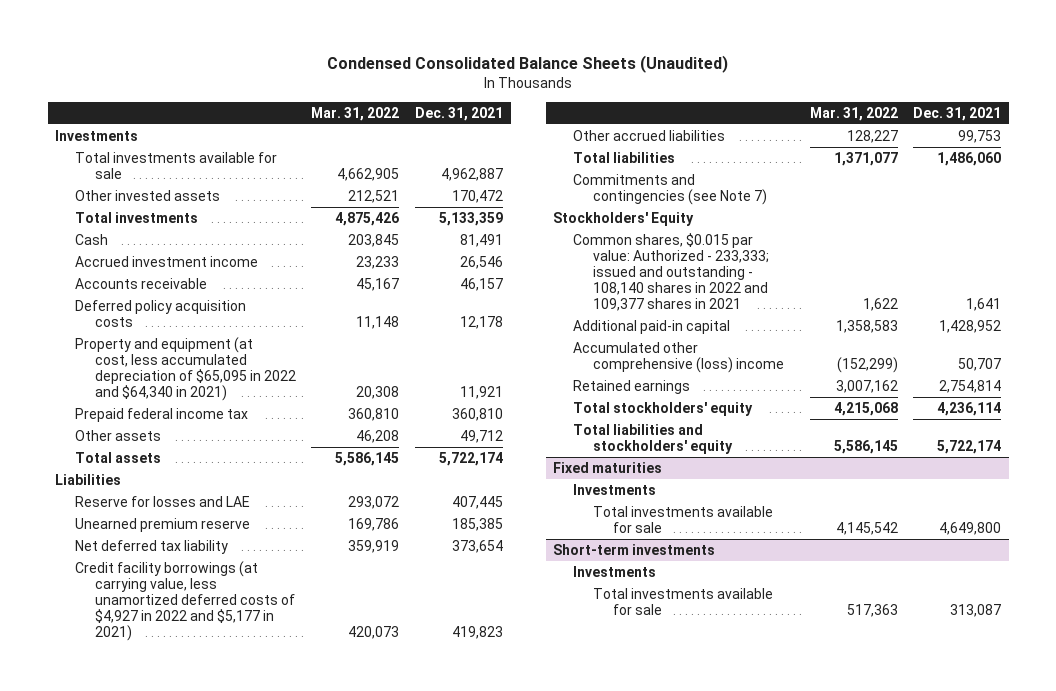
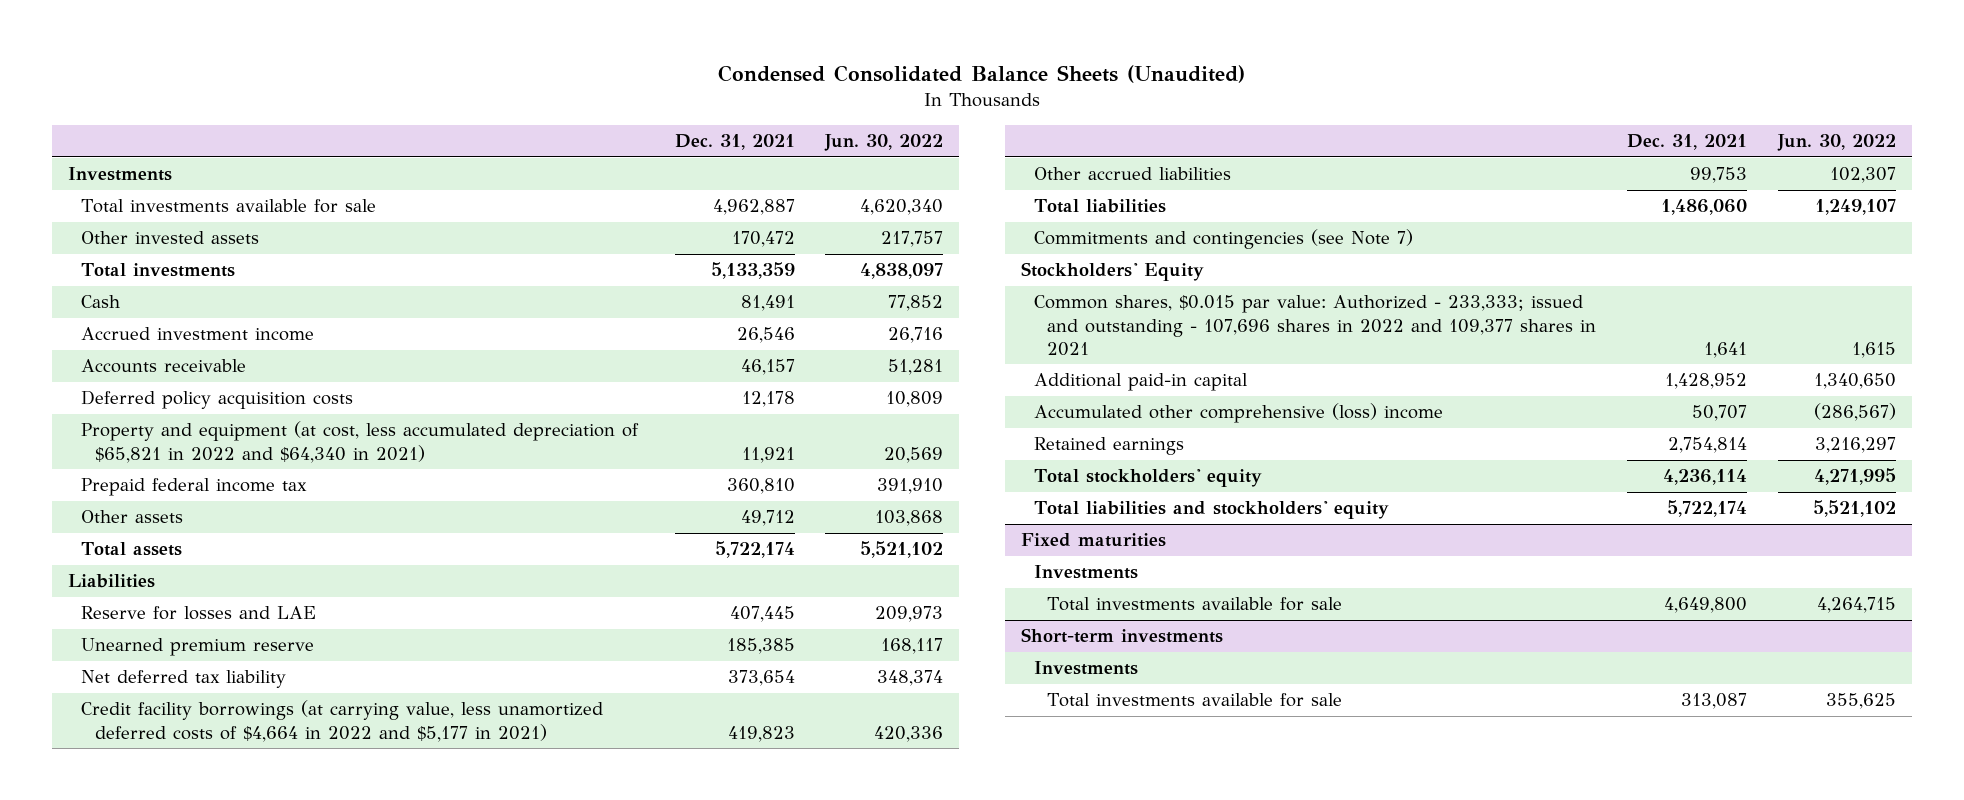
[311,106,400,121] Mar. 31, 2022 -> none
none -> [824,134,944,152] Jun. 30, 2022
[75,336,296,402] Property and equipment (at cost, less accumulated depreciation of $65,095 in 2022 and $64,340 in 2021) -> [81,421,640,463] Property and equipment (at cost, less accumulated depreciation of $65,821 in 2022 and $64,340 in 2021)
[75,560,295,642] Credit facility borrowings (at carrying value, less unamortized deferred costs of $4,927 in 2022 and $5,177 in 2021) -> [81,700,604,742] Credit facility borrowings (at carrying value, less unamortized deferred costs of $4,664 in 2022 and $5,177 in 2021)
[573,232,769,312] Common shares, $0.015 par value: Authorized - 233,333; issued and outstanding - 108,140 shares in 2022 and 109,377 shares in 2021 -> [1034,295,1597,356] Common shares, $0.015 par value: Authorized - 233,333; issued and outstanding - 107,696 shares in 2022 and 109,377 shares in 2021

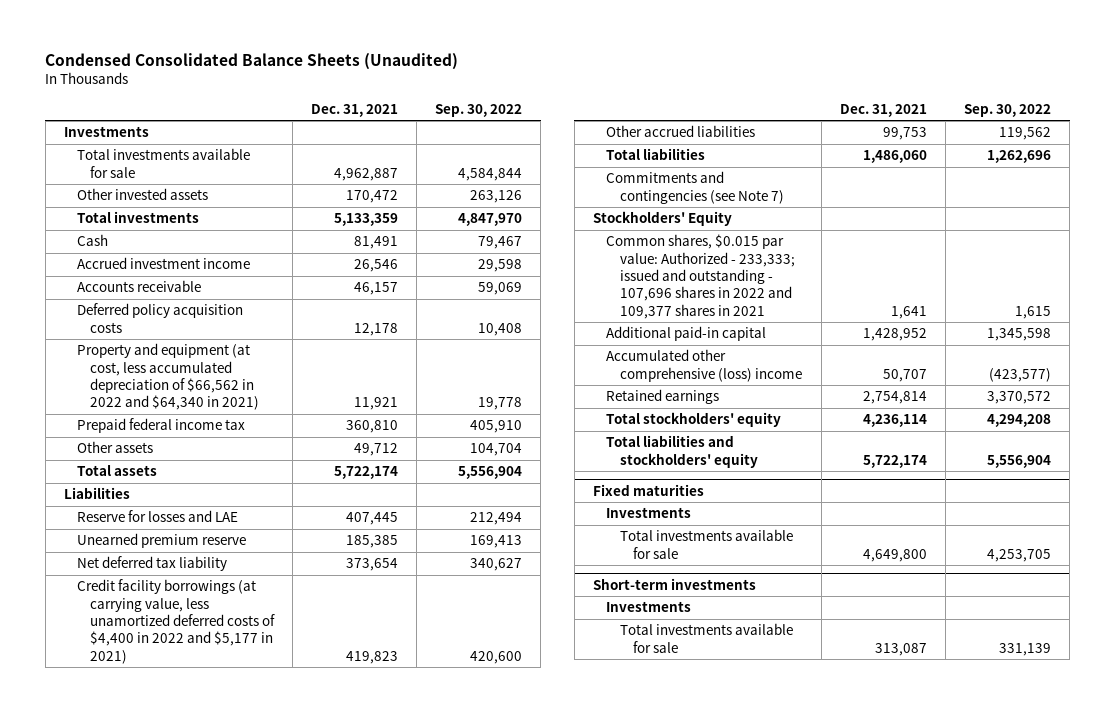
[824,134,944,152] Jun. 30, 2022 -> none
none -> [435,103,523,117] Sep. 30, 2022
[81,421,640,463] Property and equipment (at cost, less accumulated depreciation of $65,821 in 2022 and $64,340 in 2021) -> [76,343,260,411] Property and equipment (at cost, less accumulated depreciation of $66,562 in 2022 and $64,340 in 2021)
[81,700,604,742] Credit facility borrowings (at carrying value, less unamortized deferred costs of $4,664 in 2022 and $5,177 in 2021) -> [76,579,276,664] Credit facility borrowings (at carrying value, less unamortized deferred costs of $4,400 in 2022 and $5,177 in 2021)

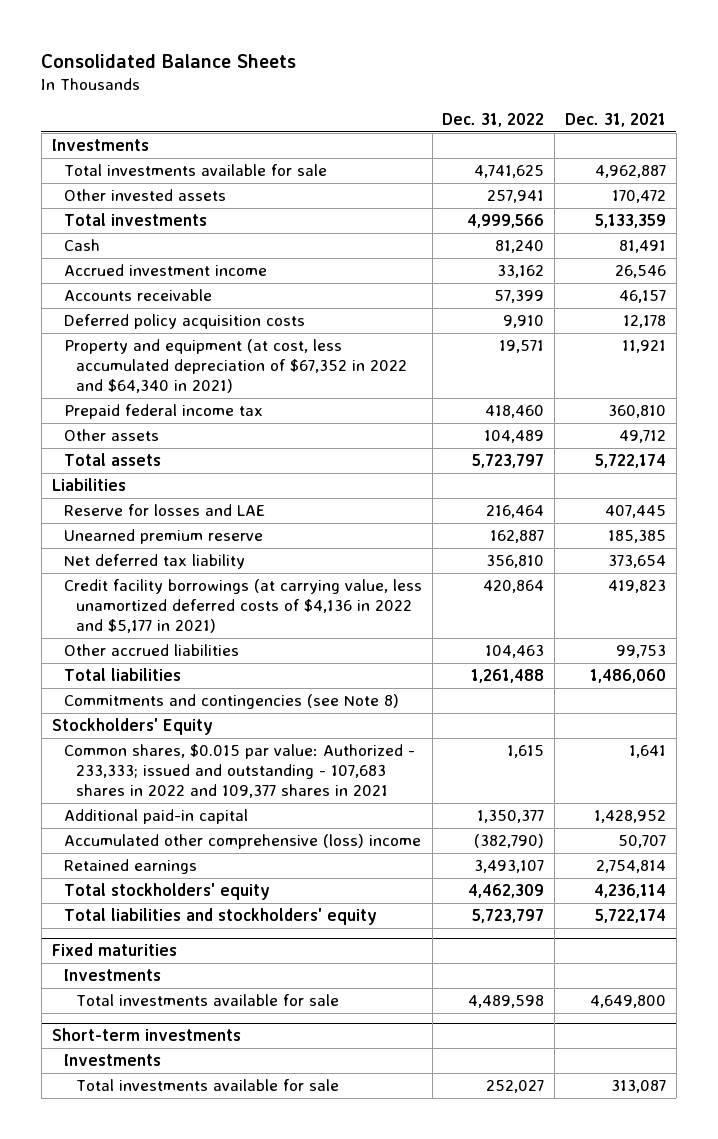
[45,53,459,71] Condensed Consolidated Balance Sheets (Unaudited) -> [41,53,297,68] Consolidated Balance Sheets
[435,103,523,117] Sep. 30, 2022 -> none
none -> [442,113,545,128] Dec. 31, 2022
[76,343,260,411] Property and equipment (at cost, less accumulated depreciation of $66,562 in 2022 and $64,340 in 2021) -> [63,339,407,394] Property and equipment (at cost, less accumulated depreciation of $67,352 in 2022 and $64,340 in 2021)
[76,579,276,664] Credit facility borrowings (at carrying value, less unamortized deferred costs of $4,400 in 2022 and $5,177 in 2021) -> [63,579,422,634] Credit facility borrowings (at carrying value, less unamortized deferred costs of $4,136 in 2022 and $5,177 in 2021)
[606,171,784,204] Commitments and contingencies (see Note 7) -> [63,694,399,710] Commitments and contingencies (see Note 8)
[606,234,795,319] Common shares, $0.015 par value: Authorized - 233,333; issued and outstanding - 107,696 shares in 2022 and 109,377 shares in 2021 -> [63,744,415,799] Common shares, $0.015 par value: Authorized - 233,333; issued and outstanding - 107,683 shares in 2022 and 109,377 shares in 2021

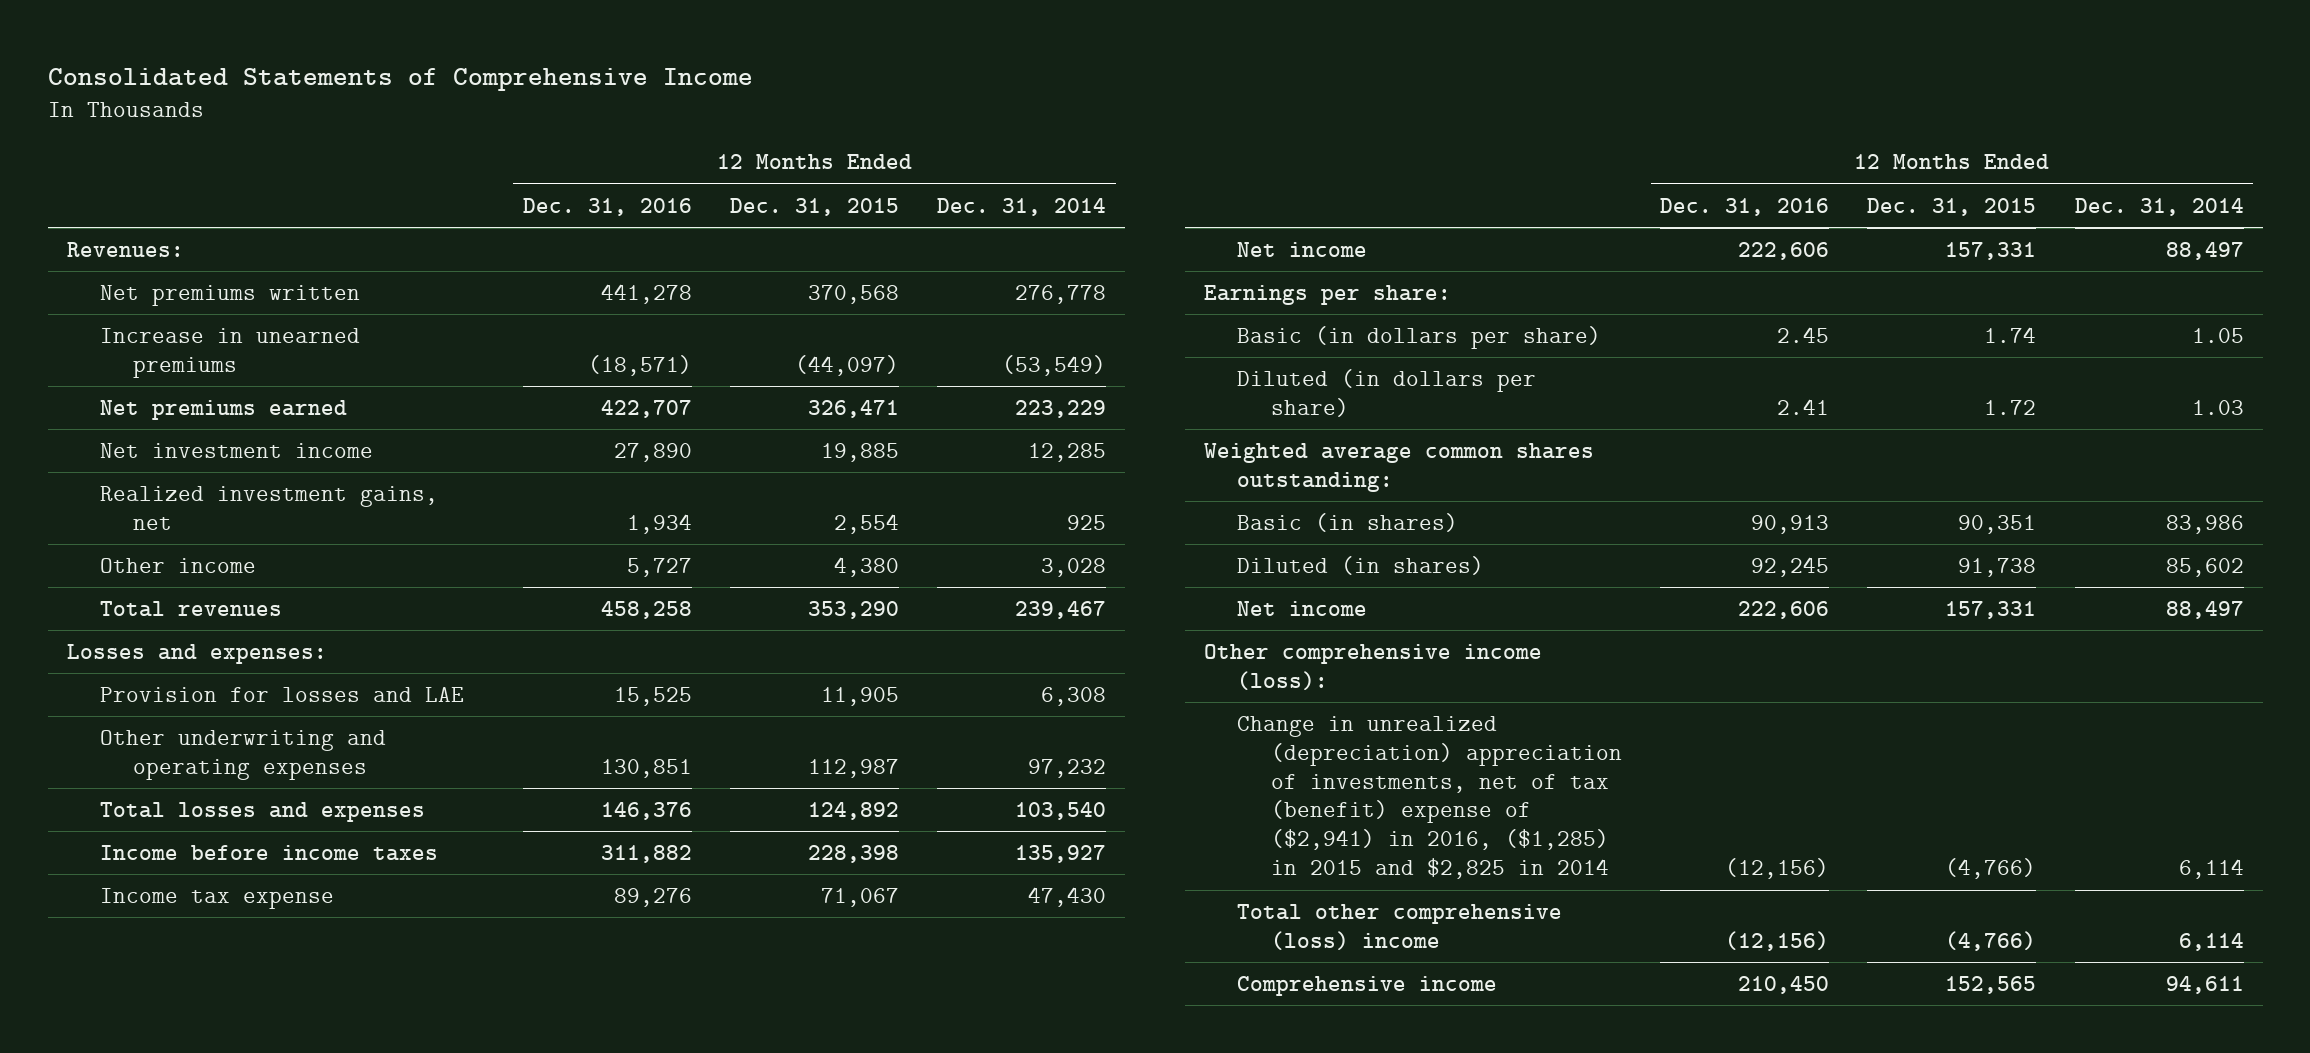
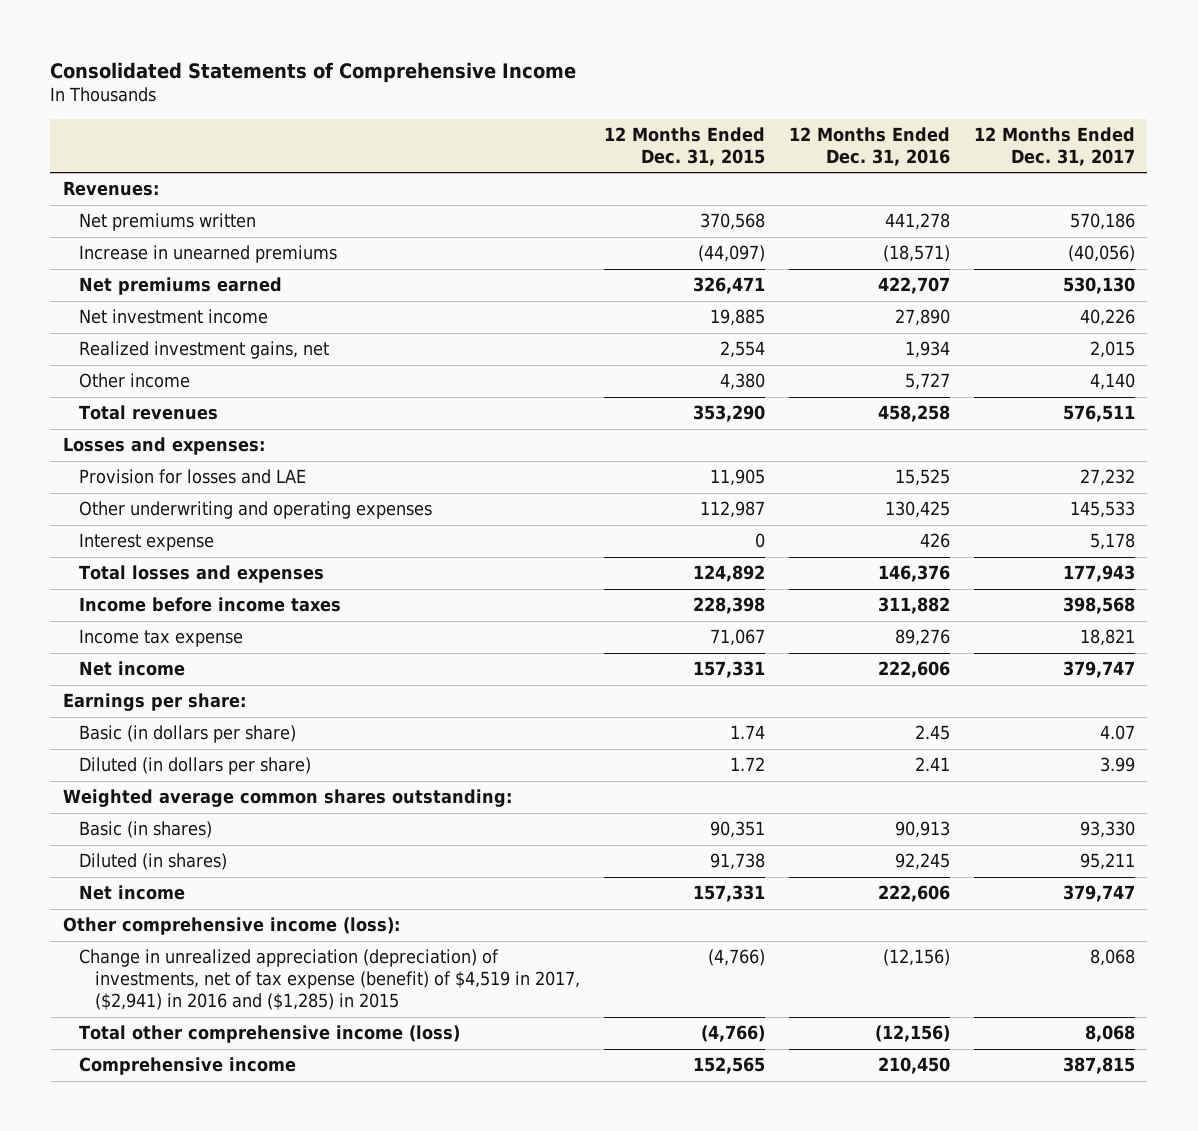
[937,197,1107,216] Dec. 31, 2014 -> none
none -> [974,126,1136,166] 12 Months Ended Dec. 31, 2017
[600,758,692,778] 130,851 -> [884,501,950,519] 130,425
none -> [78,533,214,552] Interest expense
[1237,715,1622,880] Change in unrealized (depreciation) appreciation of investments, net of tax (benefit) expense of ($2,941) in 2016, ($1,285) in 2015 and $2,825 in 2014 -> [78,949,580,1011] Change in unrealized appreciation (depreciation) of investments, net of tax expense (benefit) of $4,519 in 2017, ($2,941) in 2016 and ($1,285) in 2015
[1237,903,1563,950] Total other comprehensive (loss) income -> [78,1025,460,1044] Total other comprehensive income (loss)

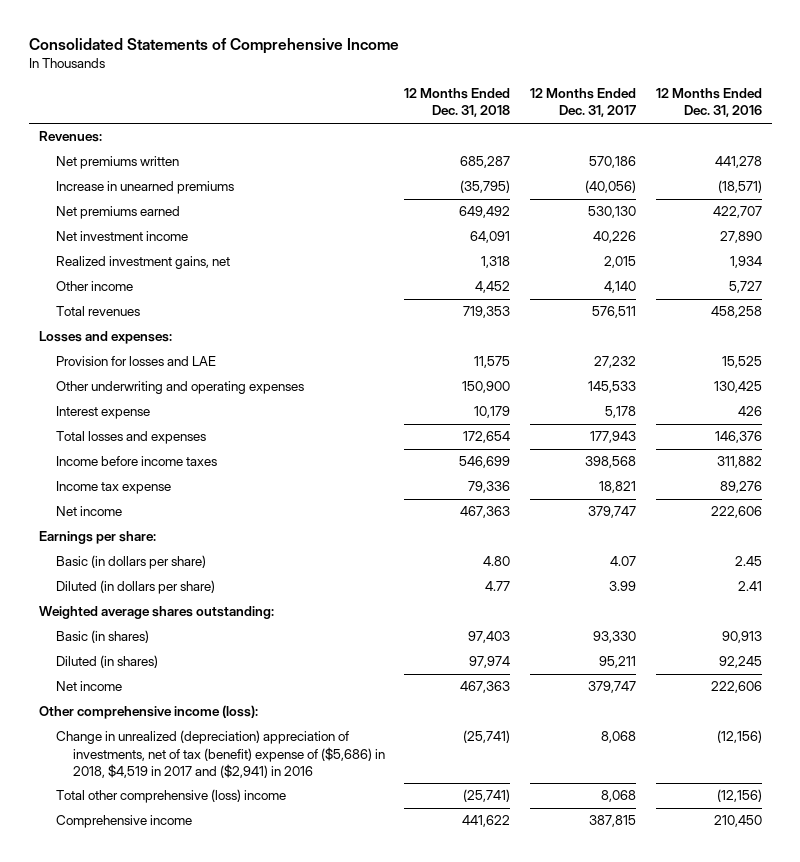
[603,126,765,166] 12 Months Ended Dec. 31, 2015 -> none
none -> [404,88,511,118] 12 Months Ended Dec. 31, 2018
[62,789,512,808] Weighted average common shares outstanding: -> [38,606,274,620] Weighted average shares outstanding:
[78,949,580,1011] Change in unrealized appreciation (depreciation) of investments, net of tax expense (benefit) of $4,519 in 2017, ($2,941) in 2016 and ($1,285) in 2015 -> [55,730,385,778] Change in unrealized (depreciation) appreciation of investments, net of tax (benefit) expense of ($5,686) in 2018, $4,519 in 2017 and ($2,941) in 2016
[78,1025,460,1044] Total other comprehensive income (loss) -> [55,789,286,804] Total other comprehensive (loss) income

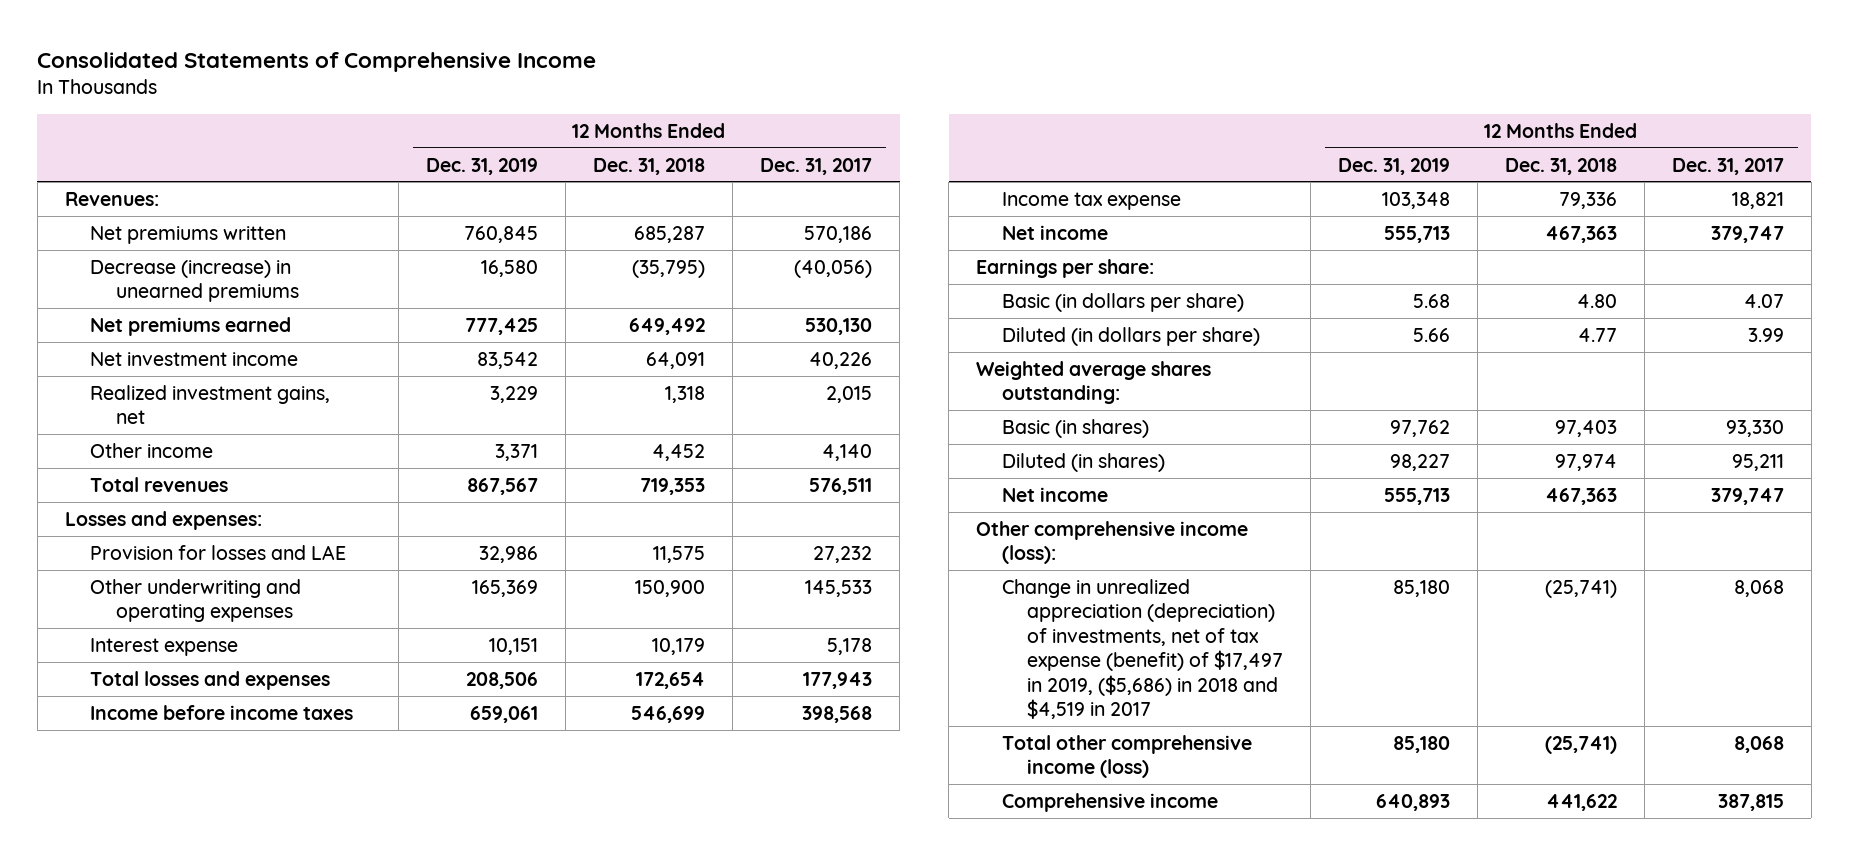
[655,88,762,118] 12 Months Ended Dec. 31, 2016 -> none
none -> [426,157,539,175] Dec. 31, 2019
[55,181,234,195] Increase in unearned premiums -> [90,259,299,303] Decrease (increase) in unearned premiums
[55,730,385,778] Change in unrealized (depreciation) appreciation of investments, net of tax (benefit) expense of ($5,686) in 2018, $4,519 in 2017 and ($2,941) in 2016 -> [1001,578,1284,720] Change in unrealized appreciation (depreciation) of investments, net of tax expense (benefit) of $17,497 in 2019, ($5,686) in 2018 and $4,519 in 2017
[55,789,286,804] Total other comprehensive (loss) income -> [1001,734,1252,779] Total other comprehensive income (loss)

